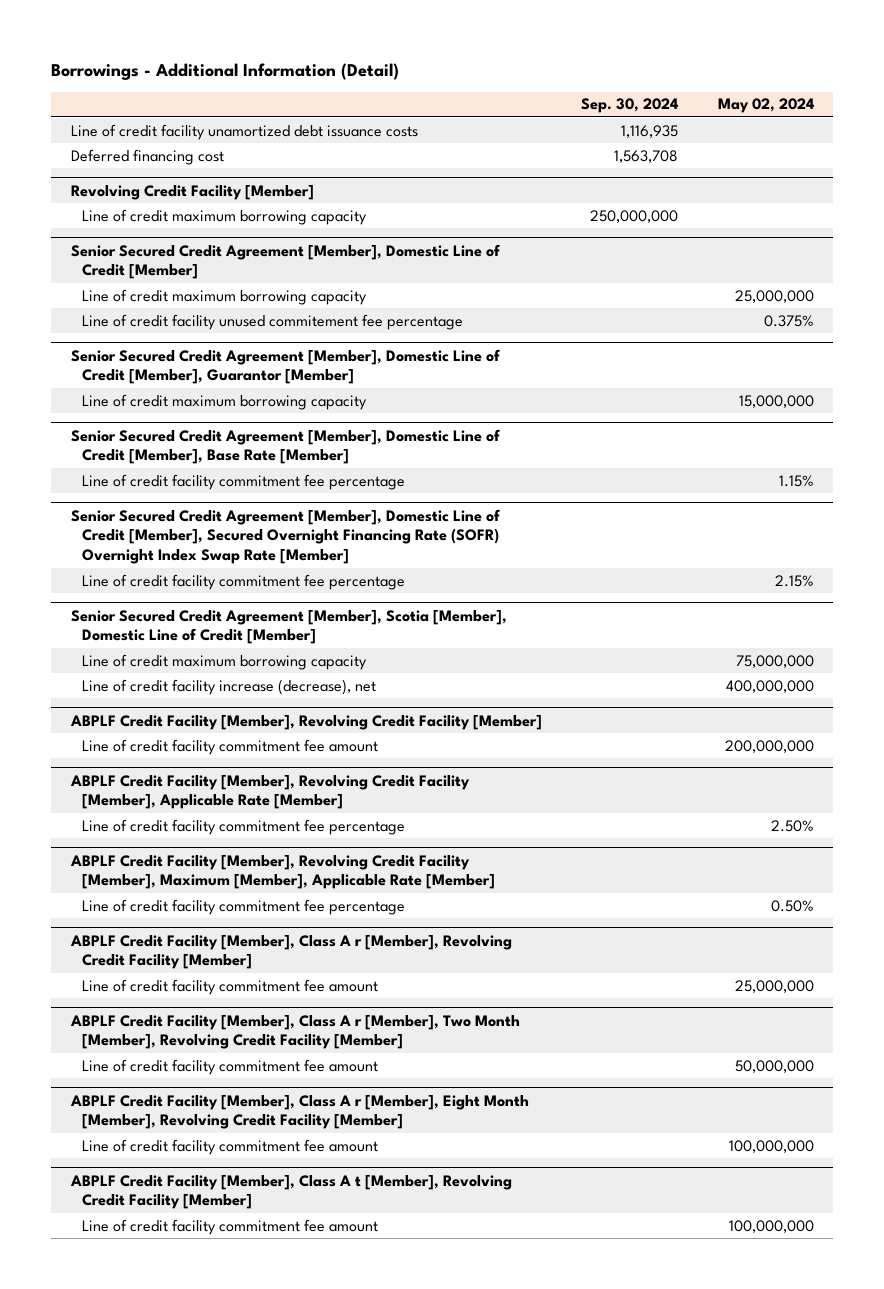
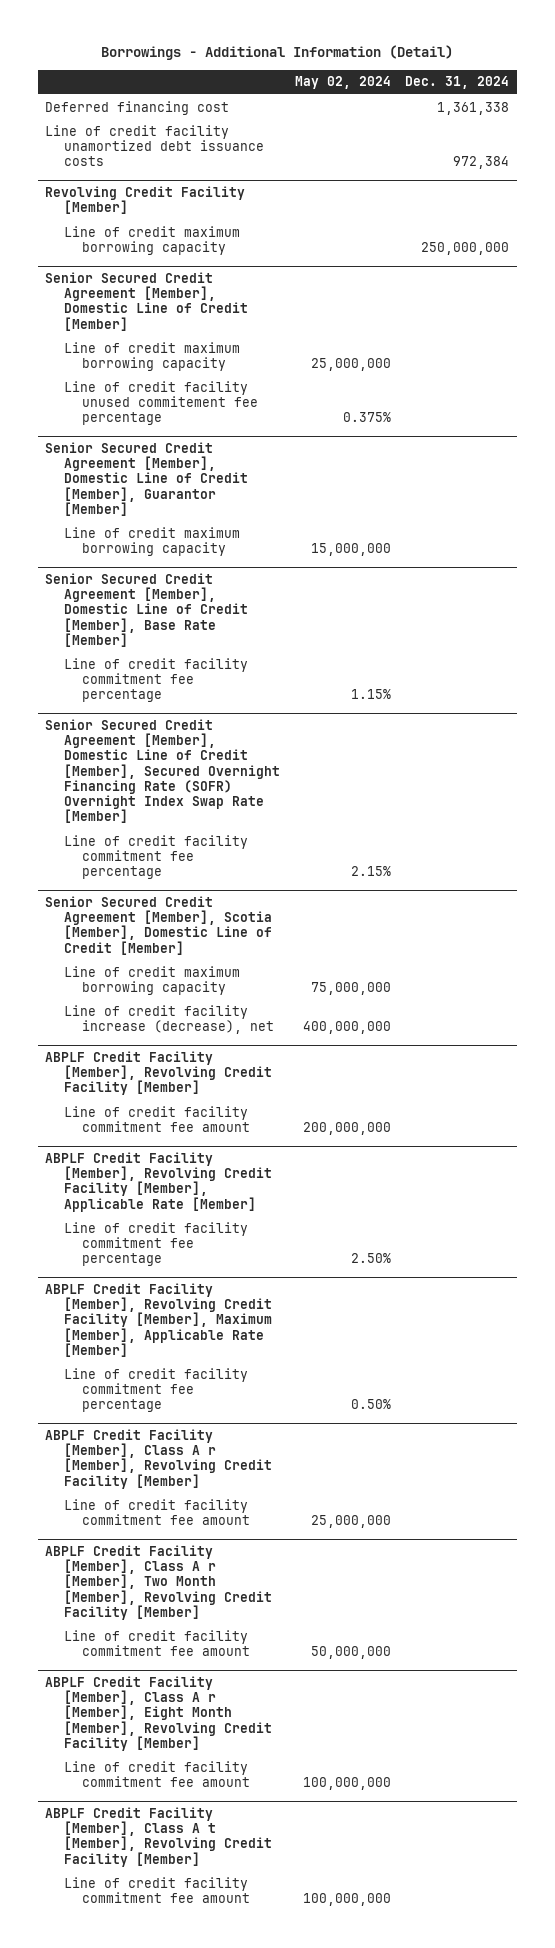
[581,98,679,114] Sep. 30, 2024 -> none
none -> [405,76,510,90] Dec. 31, 2024
[70,123,418,140] Line of credit facility unamortized debt issuance costs -> [45,124,264,166] Line of credit facility unamortized debt issuance costs

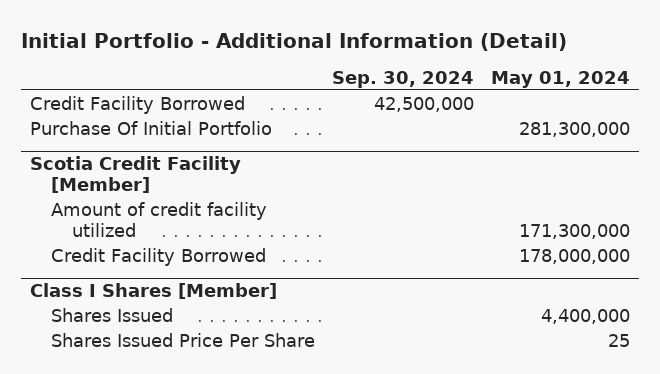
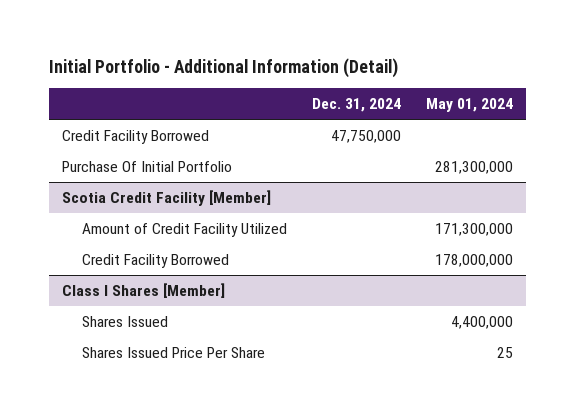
[332,70,475,88] Sep. 30, 2024 -> none
none -> [312,98,402,113] Dec. 31, 2024
[50,201,267,237] Amount of credit facility utilized -> [81,222,287,237] Amount of Credit Facility Utilized

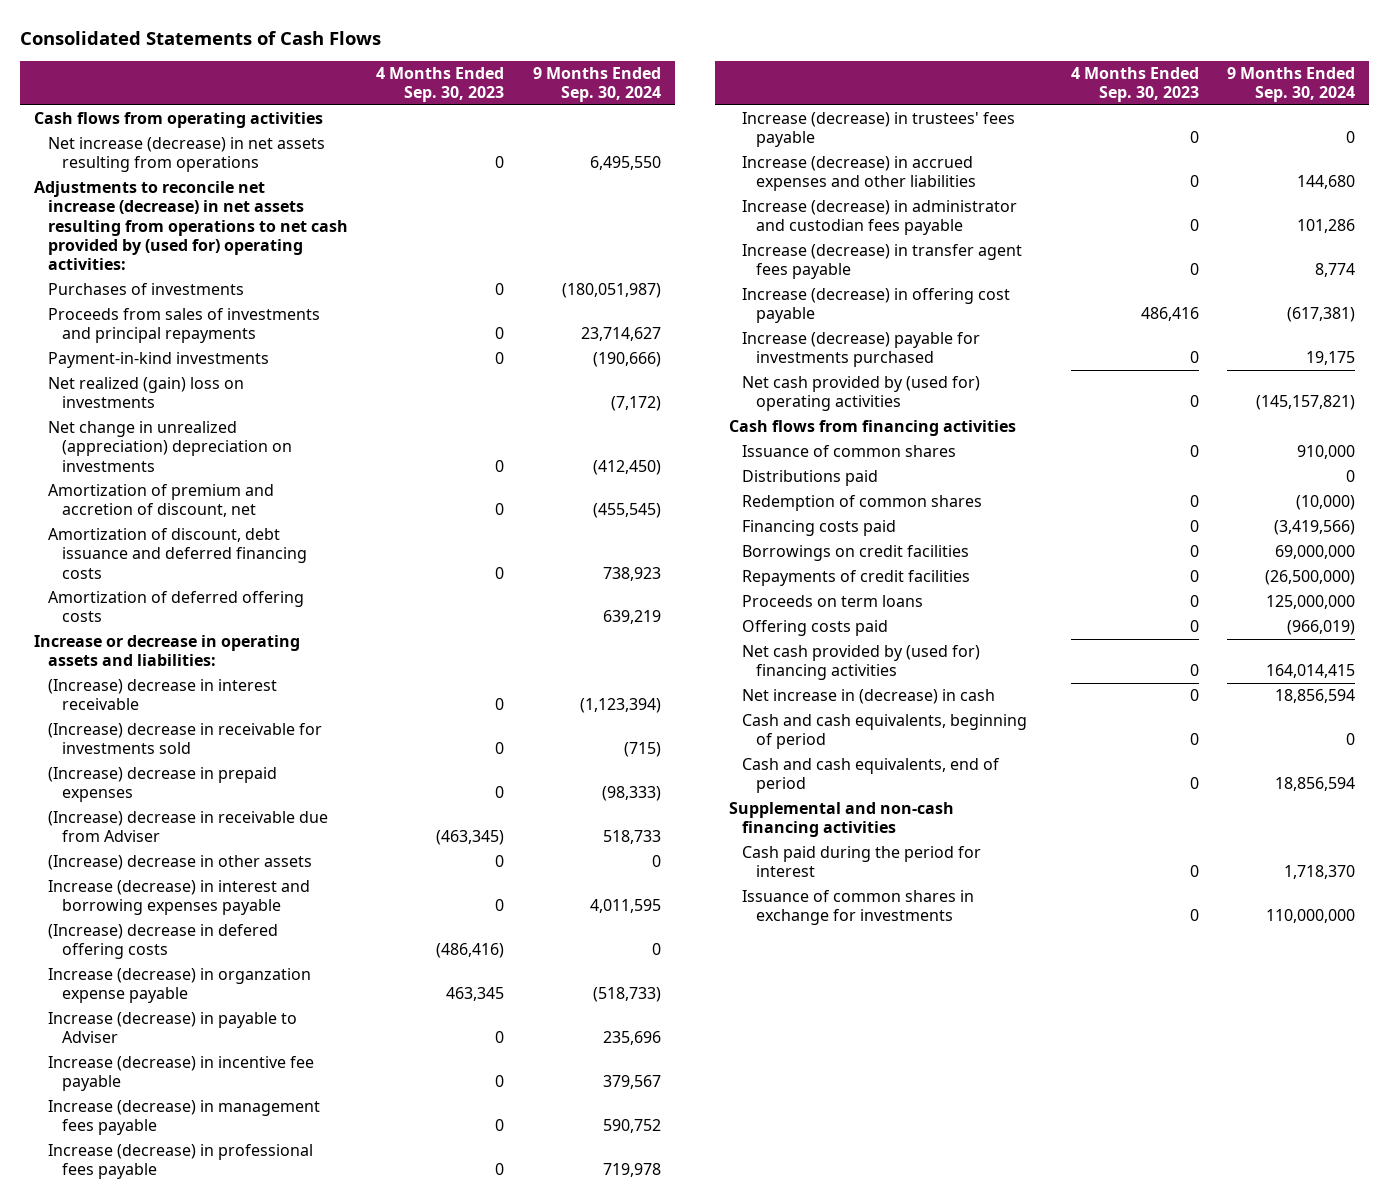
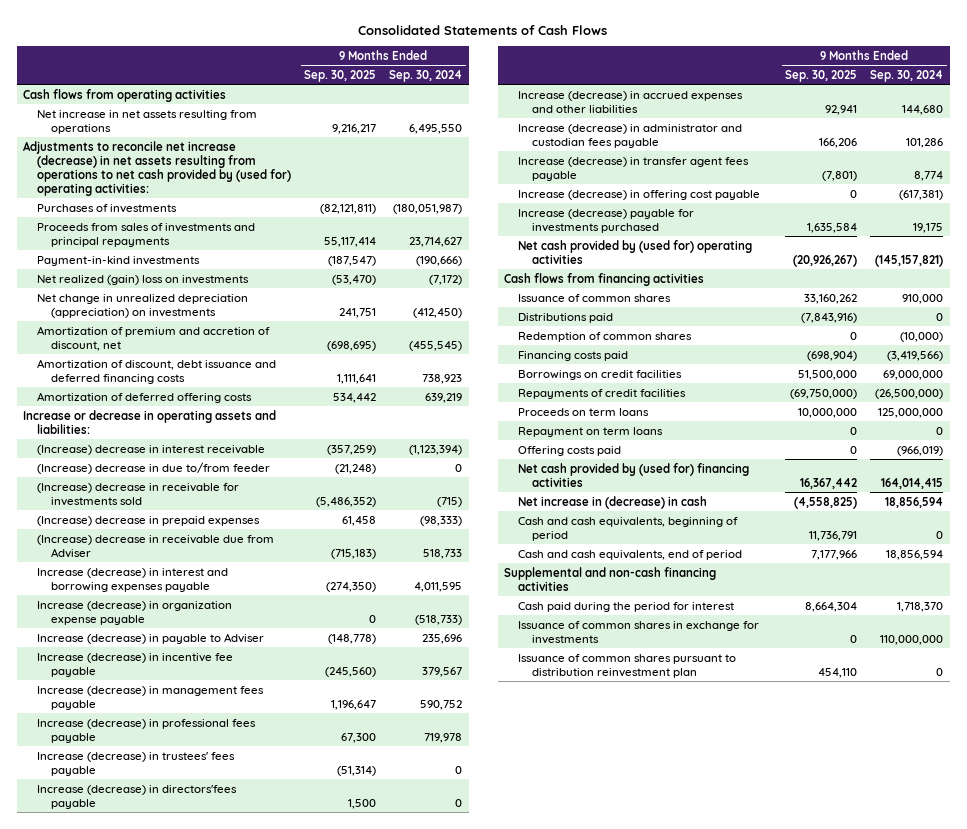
[376,66,505,102] 4 Months Ended Sep. 30, 2023 -> none
none -> [304,69,377,82] Sep. 30, 2025
[47,137,325,173] Net increase (decrease) in net assets resulting from operations -> [37,109,258,134] Net increase in net assets resulting from operations
[47,421,292,472] Net change in unrealized (appreciation) depreciation on investments -> [37,293,249,318] Net change in unrealized depreciation (appreciation) on investments
none -> [37,461,271,474] (Increase) decrease in due to/from feeder
[47,855,312,871] (Increase) decrease in other assets -> none
[47,924,278,960] (Increase) decrease in defered offering costs -> none
[47,968,311,1004] Increase (decrease) in organzation expense payable -> [37,600,233,625] Increase (decrease) in organization expense payable
none -> [37,784,238,809] Increase (decrease) in directors'fees payable
none -> [518,426,664,437] Repayment on term loans
none -> [518,653,737,678] Issuance of common shares pursuant to distribution reinvestment plan

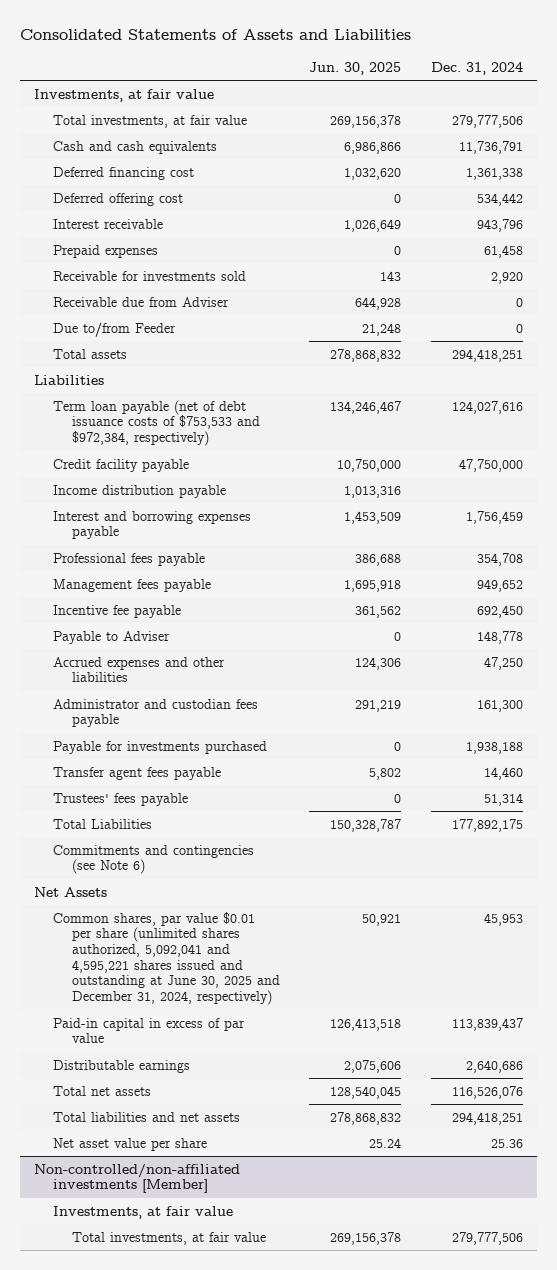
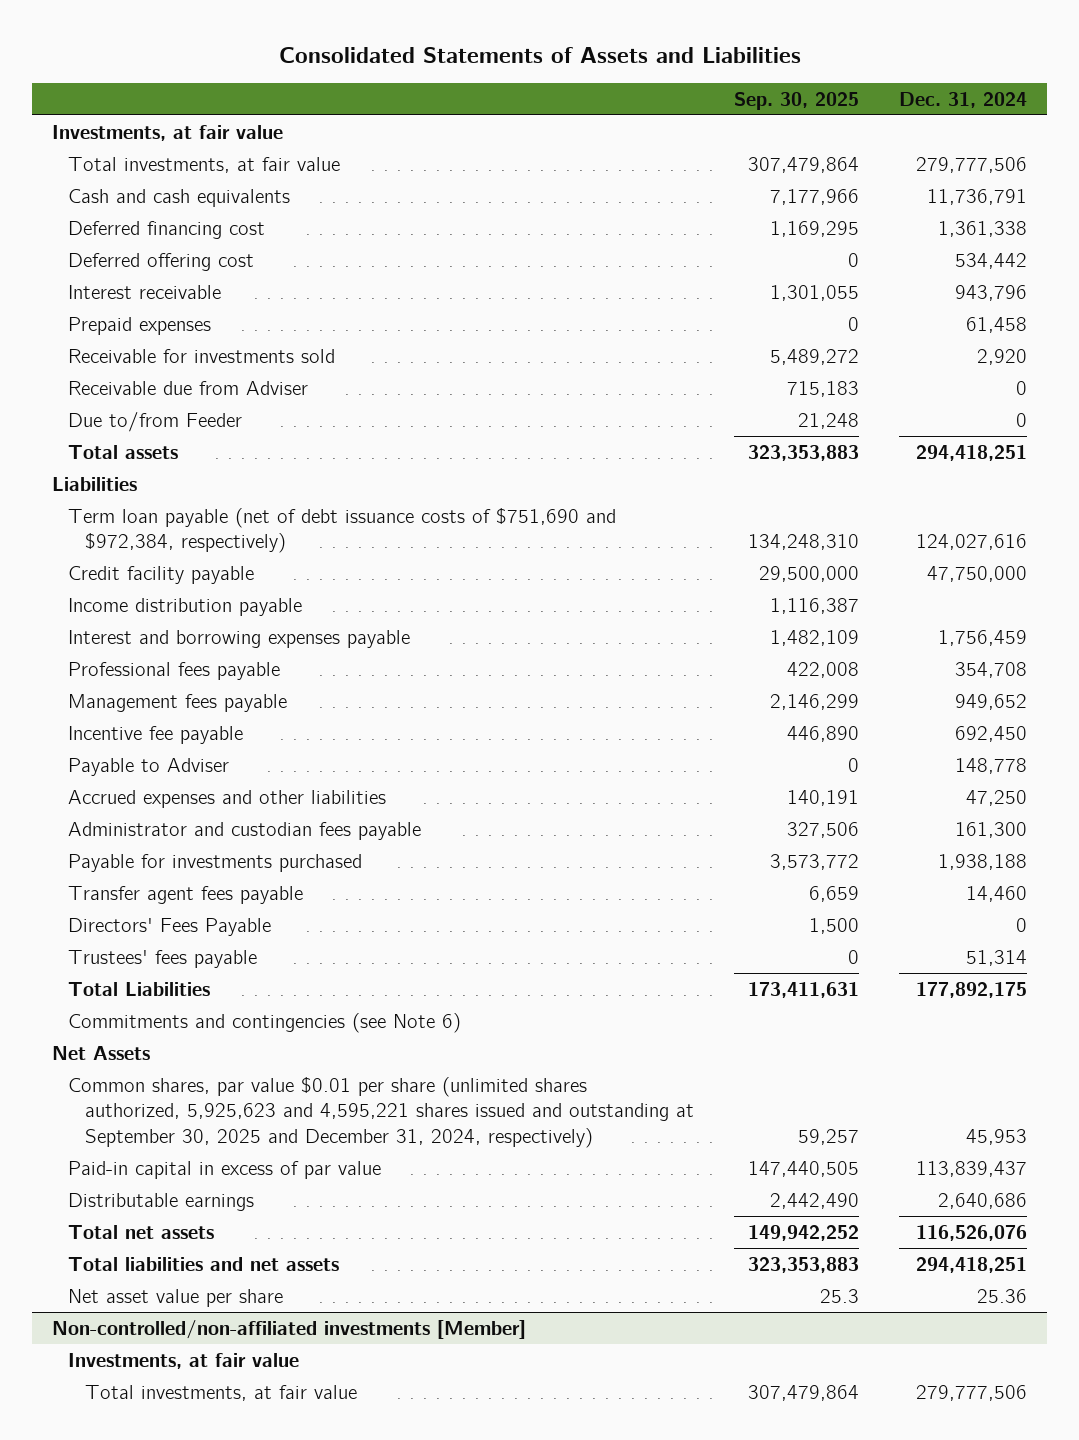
[309,61,402,75] Jun. 30, 2025 -> none
none -> [733,92,859,111] Sep. 30, 2025
[53,399,261,447] Term loan payable (net of debt issuance costs of $753,533 and $972,384, respectively) -> [68,507,617,554] Term loan payable (net of debt issuance costs of $751,690 and $972,384, respectively)
none -> [68,917,272,936] Directors' Fees Payable
[53,911,281,1006] Common shares, par value $0.01 per share (unlimited shares authorized, 5,092,041 and 4,595,221 shares issued and outstanding at June 30, 2025 and December 31, 2024, respectively) -> [68,1076,694,1148] Common shares, par value $0.01 per share (unlimited shares authorized, 5,925,623 and 4,595,221 shares issued and outstanding at September 30, 2025 and December 31, 2024, respectively)

